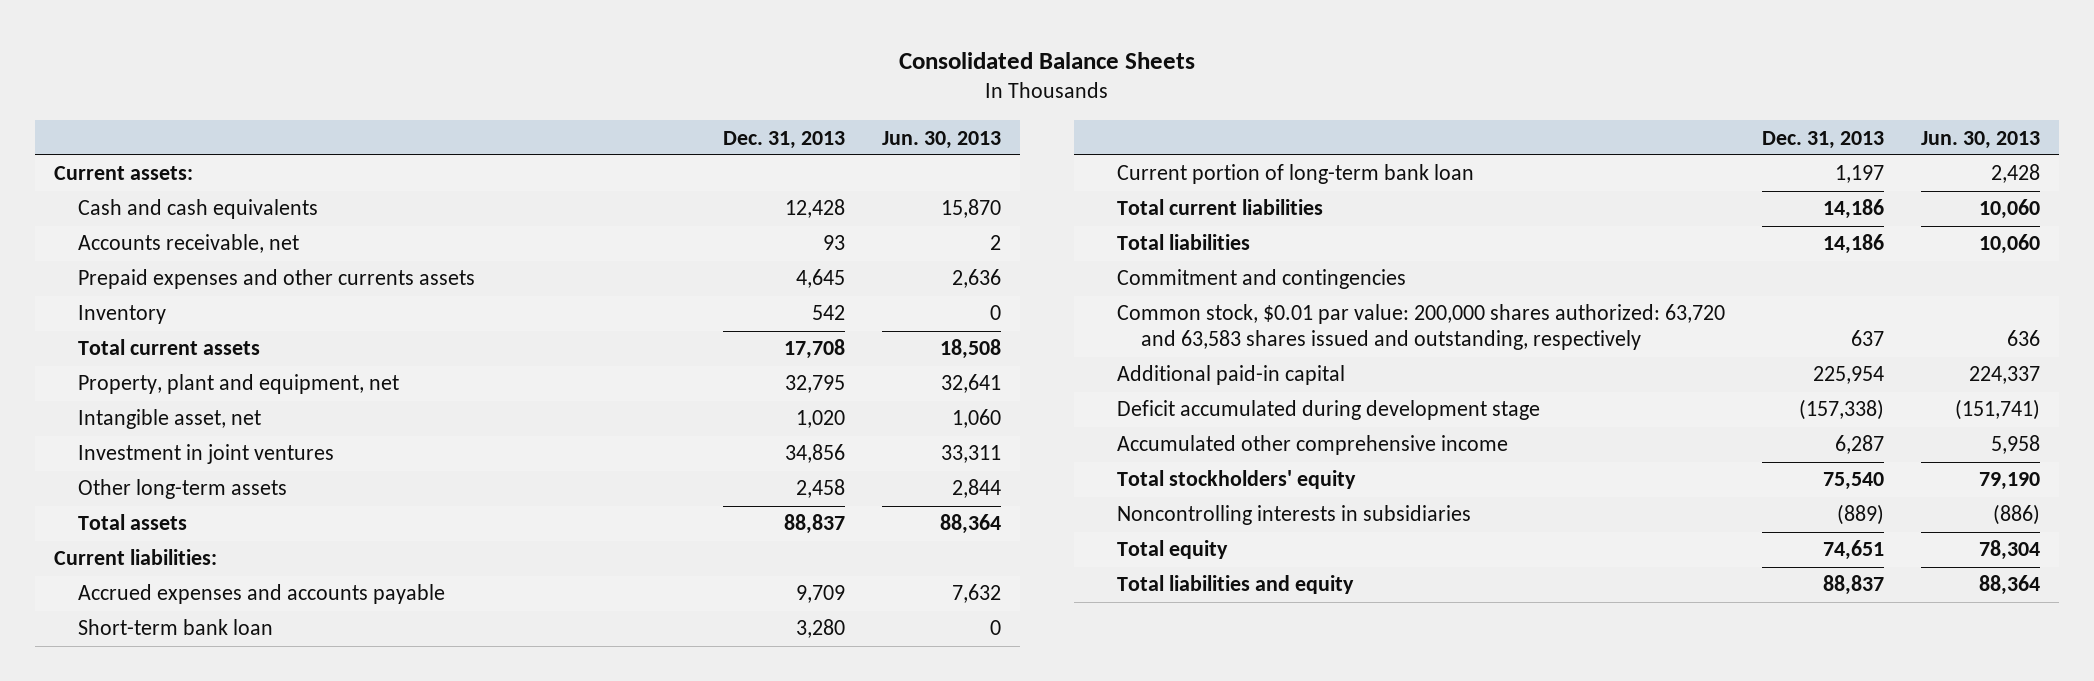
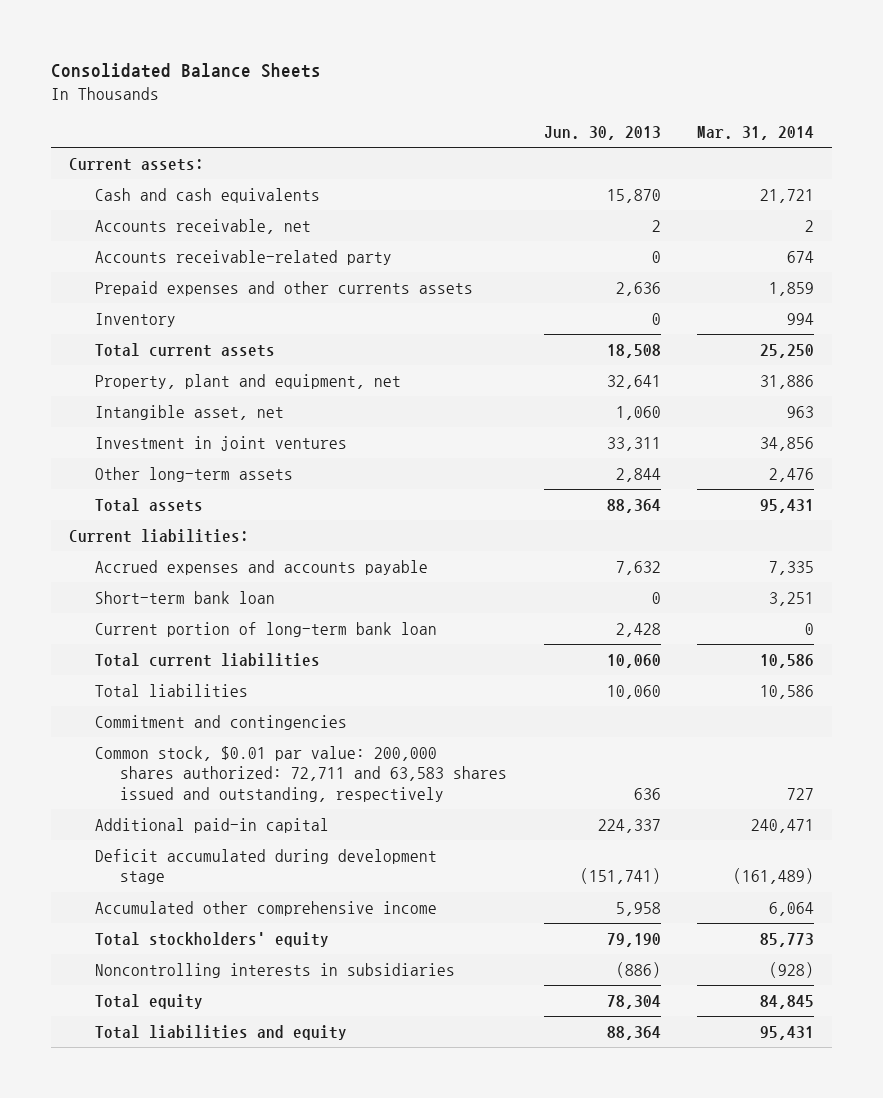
[722,130,845,149] Dec. 31, 2013 -> none
none -> [696,125,814,140] Mar. 31, 2014
none -> [94,250,392,266] Accounts receivable-related party
[1116,304,1725,351] Common stock, $0.01 par value: 200,000 shares authorized: 63,720 and 63,583 shares issued and outstanding, respectively -> [94,746,508,802] Common stock, $0.01 par value: 200,000 shares authorized: 72,711 and 63,583 shares issued and outstanding, respectively

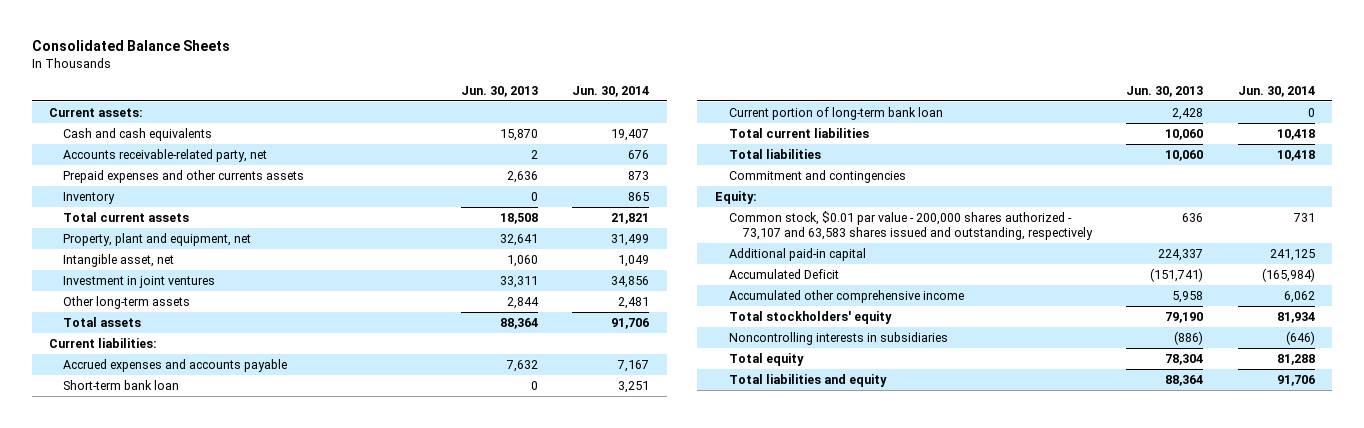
[696,125,814,140] Mar. 31, 2014 -> none
none -> [572,85,650,97] Jun. 30, 2014
[94,219,311,235] Accounts receivable, net -> none
[94,250,392,266] Accounts receivable-related party -> [63,148,268,162] Accounts receivable-related party, net
[651,251,661,264] 0 -> [530,149,538,159] 2
none -> [714,190,757,204] Equity:
[94,746,508,802] Common stock, $0.01 par value: 200,000 shares authorized: 72,711 and 63,583 shares issued and outstanding, respectively -> [728,210,1093,240] Common stock, $0.01 par value - 200,000 shares authorized - 73,107 and 63,583 shares issued and outstanding, respectively
[94,849,437,885] Deficit accumulated during development stage -> [728,268,839,279] Accumulated Deficit

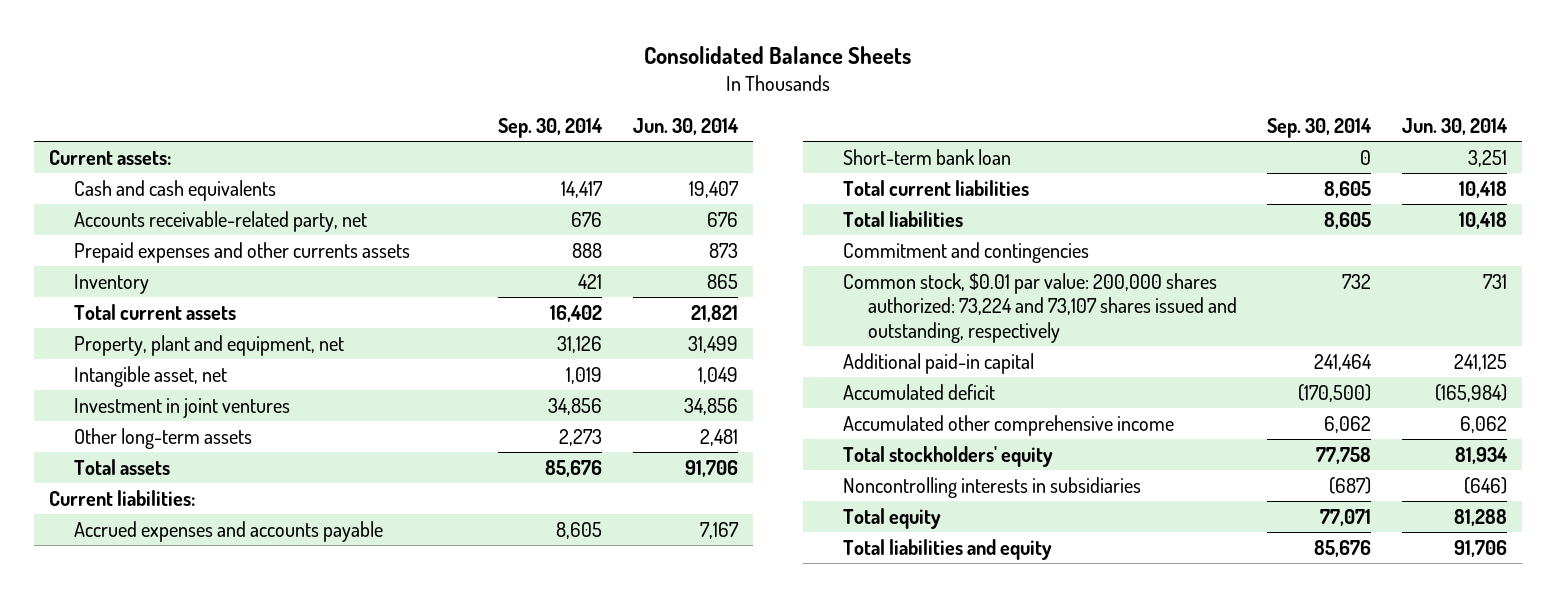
[460,85,538,97] Jun. 30, 2013 -> none
none -> [498,118,604,139] Sep. 30, 2014
[728,106,943,120] Current portion of long-term bank loan -> none
[714,190,757,204] Equity: -> none
[728,210,1093,240] Common stock, $0.01 par value - 200,000 shares authorized - 73,107 and 63,583 shares issued and outstanding, respectively -> [842,272,1237,344] Common stock, $0.01 par value: 200,000 shares authorized: 73,224 and 73,107 shares issued and outstanding, respectively
[728,268,839,279] Accumulated Deficit -> [842,383,995,400] Accumulated deficit

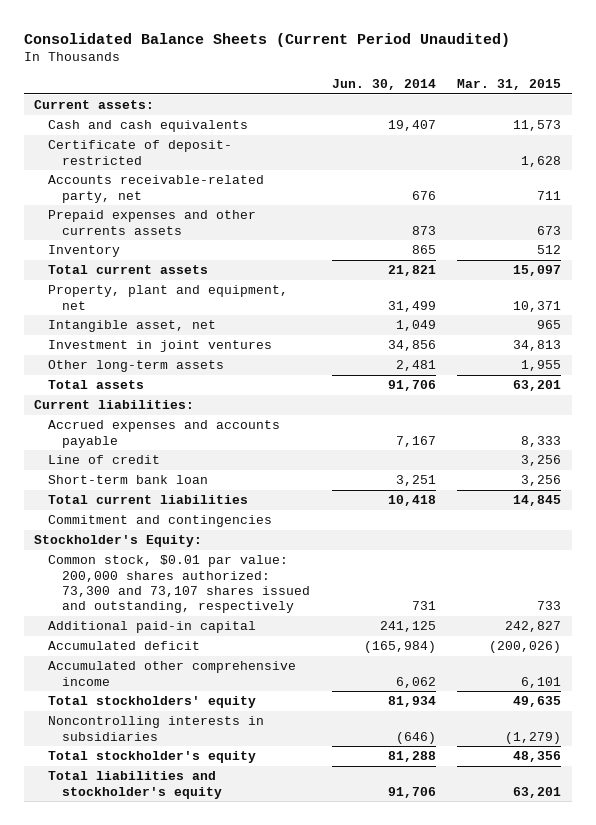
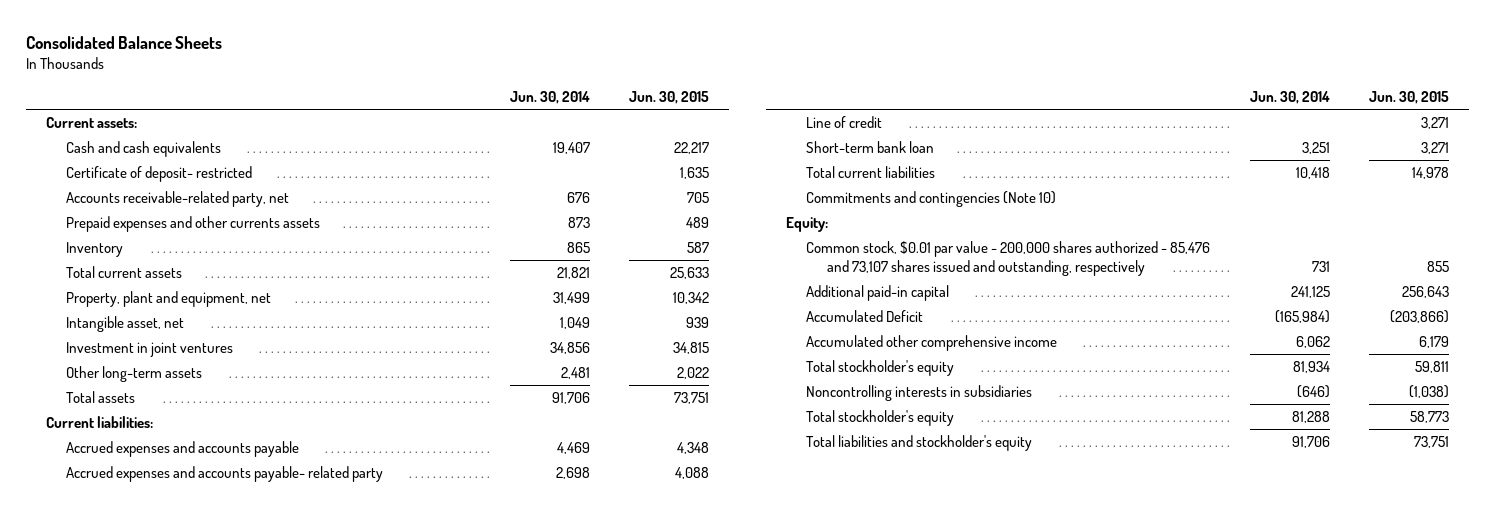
[23,32,510,47] Consolidated Balance Sheets (Current Period Unaudited) -> [25,35,222,49] Consolidated Balance Sheets
[457,78,562,90] Mar. 31, 2015 -> none
none -> [629,90,710,104] Jun. 30, 2015
[395,435,436,447] 7,167 -> [556,442,590,455] 4,469
none -> [66,466,384,483] Accrued expenses and accounts payable- related party
[34,535,203,548] Stockholder's Equity: -> none
[48,515,273,528] Commitment and contingencies -> [806,191,1057,208] Commitments and contingencies (Note 10)
none -> [785,217,828,233] Equity:
[48,555,311,614] Common stock, $0.01 par value: 200,000 shares authorized: 73,300 and 73,107 shares issued and outstanding, respectively -> [806,241,1211,276] Common stock, $0.01 par value - 200,000 shares authorized - 85,476 and 73,107 shares issued and outstanding, respectively
[48,641,201,651] Accumulated deficit -> [806,310,924,323] Accumulated Deficit
[48,696,257,709] Total stockholders' equity -> [806,360,955,377] Total stockholder's equity

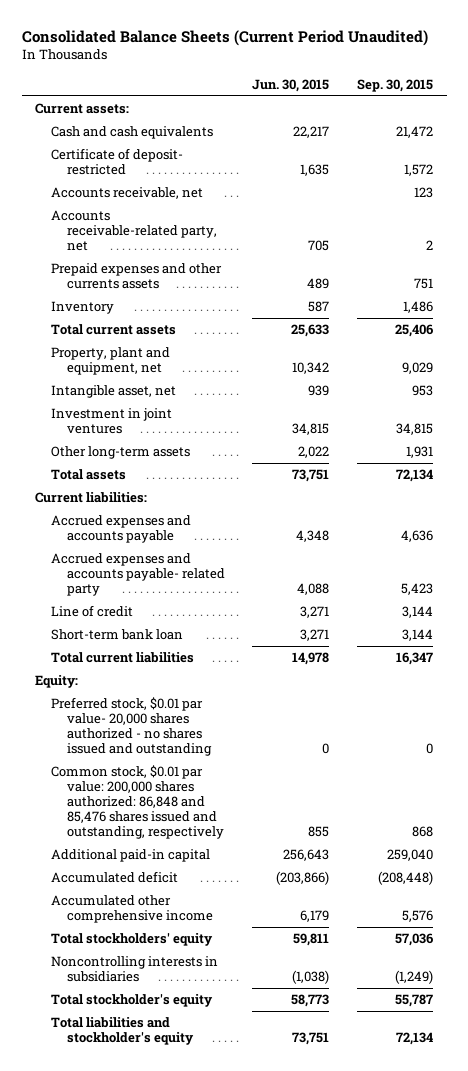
[25,35,222,49] Consolidated Balance Sheets -> [21,29,428,46] Consolidated Balance Sheets (Current Period Unaudited)
[509,90,590,104] Jun. 30, 2014 -> none
none -> [356,78,433,92] Sep. 30, 2015
none -> [51,187,204,200] Accounts receivable, net
[806,191,1057,208] Commitments and contingencies (Note 10) -> none
none -> [51,697,213,757] Preferred stock, $0.01 par value- 20,000 shares authorized - no shares issued and outstanding
[806,241,1211,276] Common stock, $0.01 par value - 200,000 shares authorized - 85,476 and 73,107 shares issued and outstanding, respectively -> [51,765,225,840] Common stock, $0.01 par value: 200,000 shares authorized: 86,848 and 85,476 shares issued and outstanding, respectively
[806,310,924,323] Accumulated Deficit -> [51,871,179,884] Accumulated deficit
[806,360,955,377] Total stockholder's equity -> [51,933,214,947] Total stockholders' equity

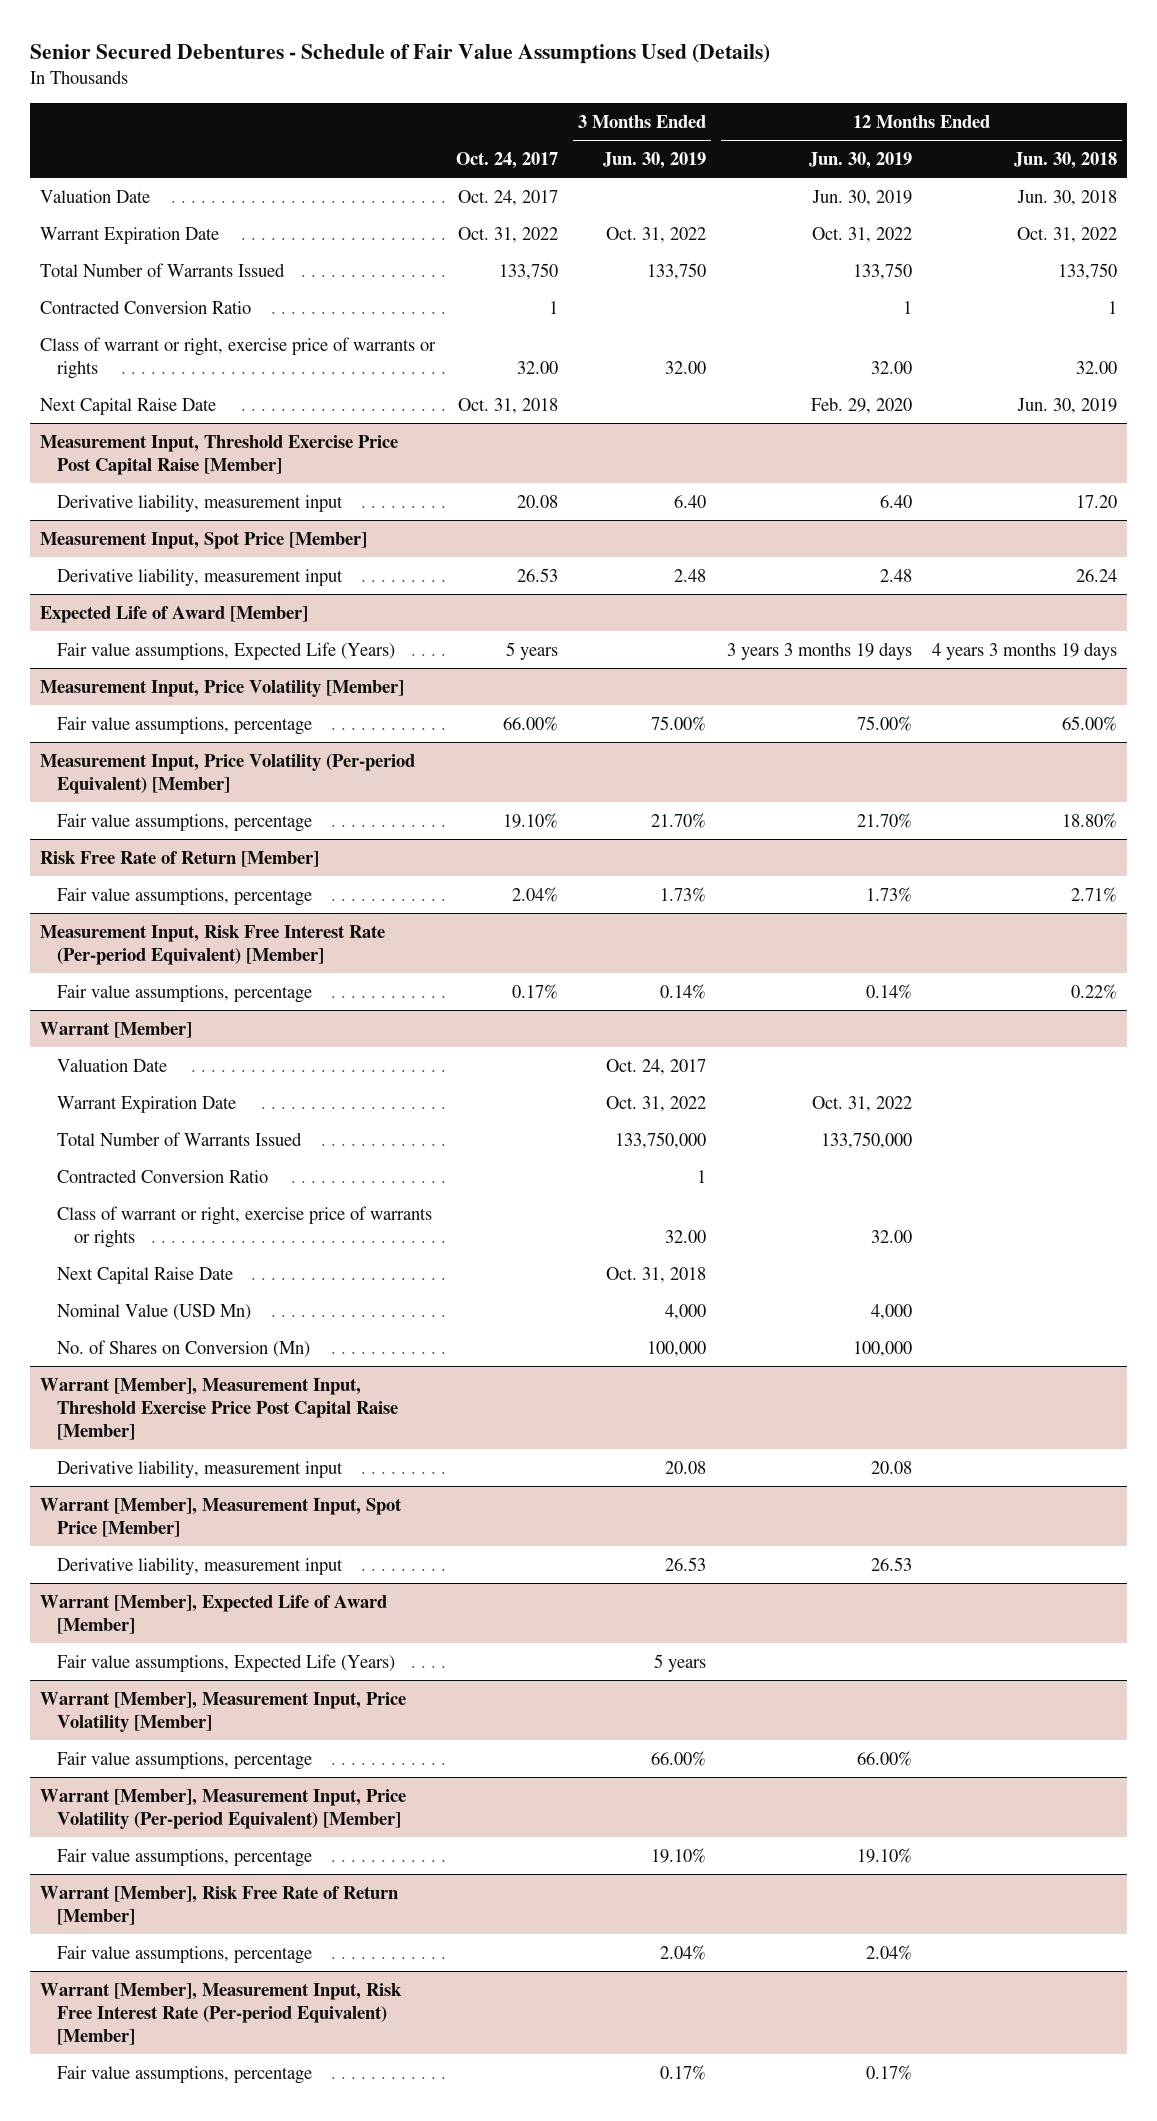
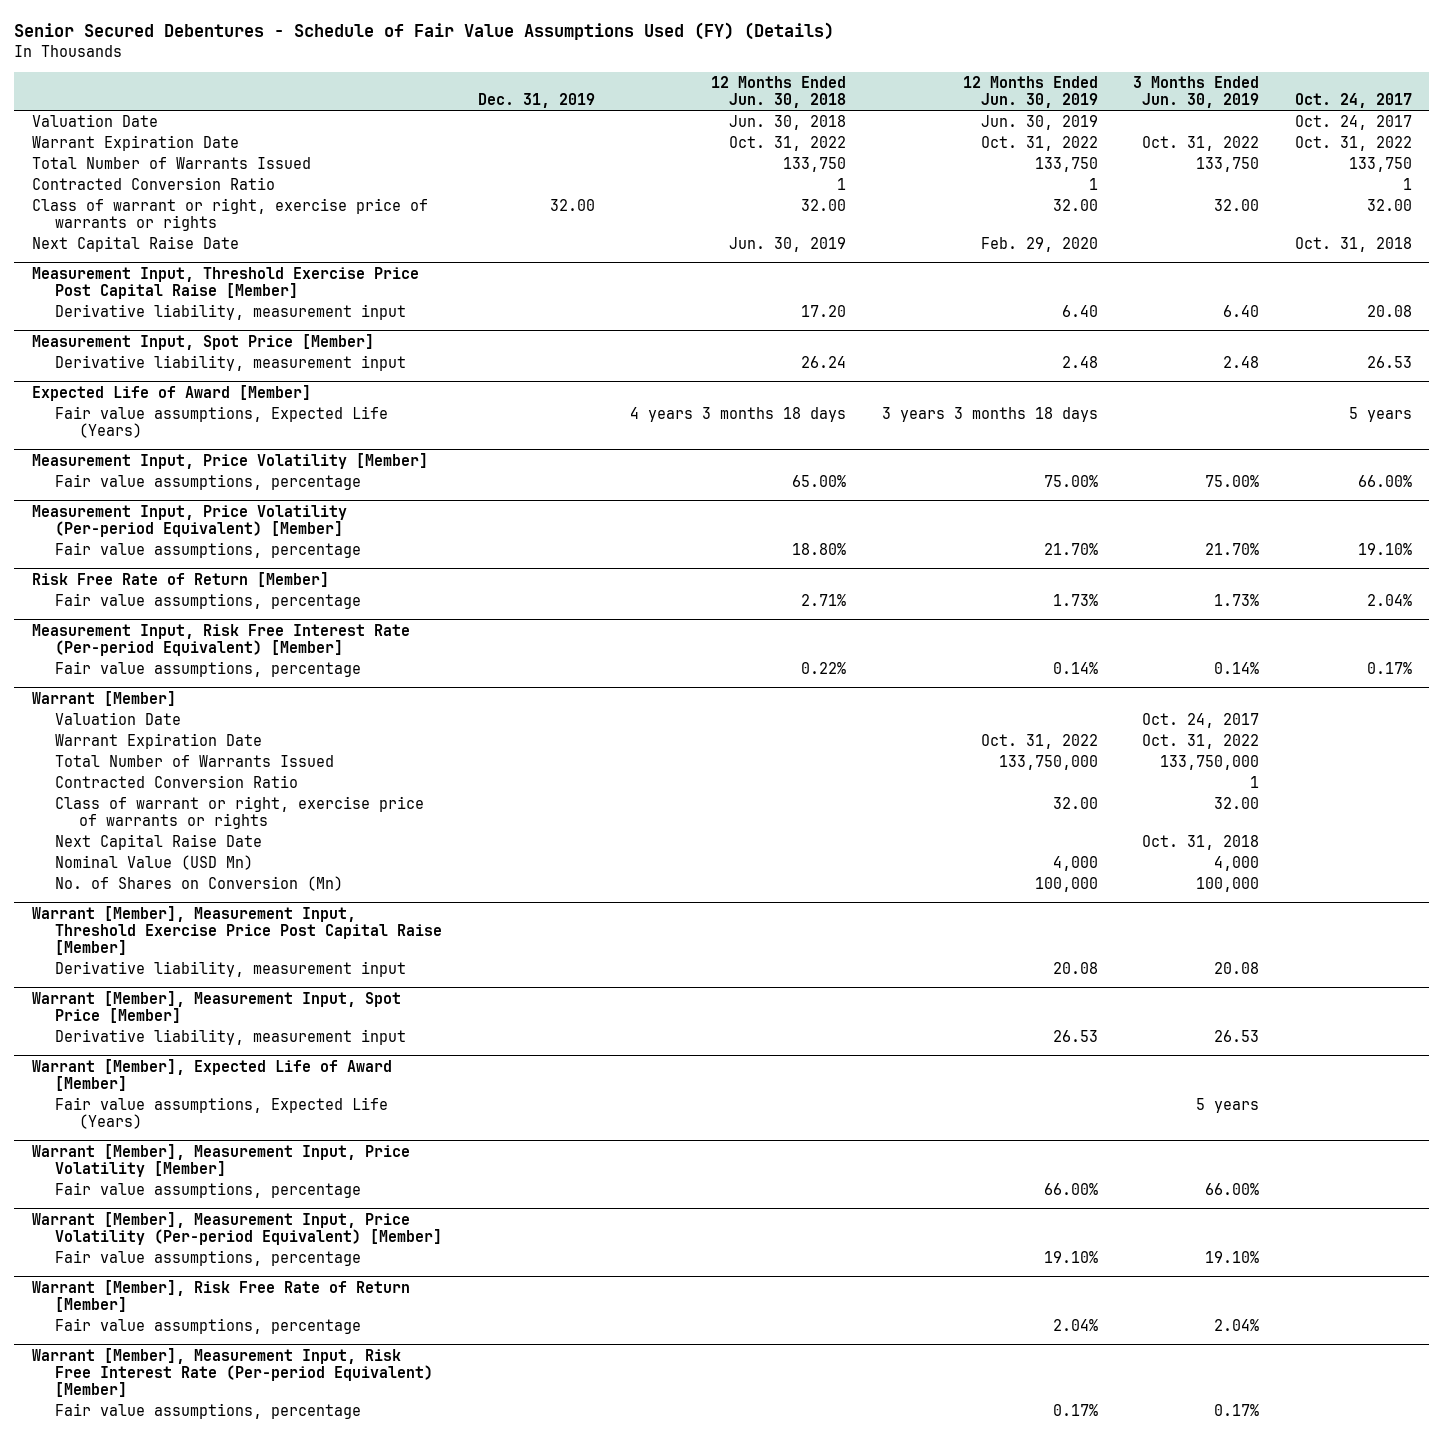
[30,44,771,65] Senior Secured Debentures - Schedule of Fair Value Assumptions Used (Details) -> [14,22,835,41] Senior Secured Debentures - Schedule of Fair Value Assumptions Used (FY) (Details)
none -> [477,92,595,108] Dec. 31, 2019
[726,641,912,660] 3 years 3 months 19 days -> [881,406,1098,422] 3 years 3 months 18 days
[931,641,1117,660] 4 years 3 months 19 days -> [630,406,847,422] 4 years 3 months 18 days

